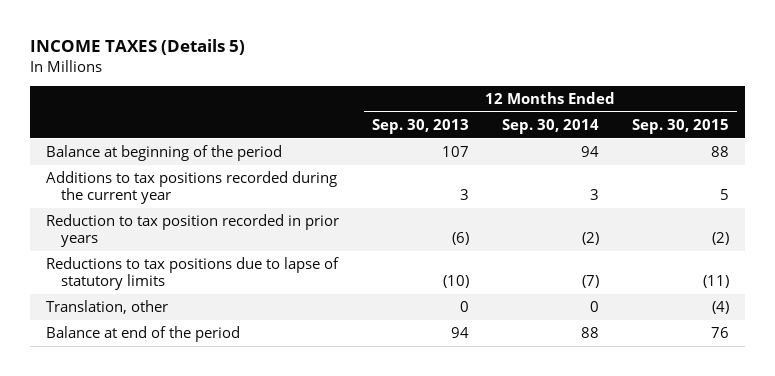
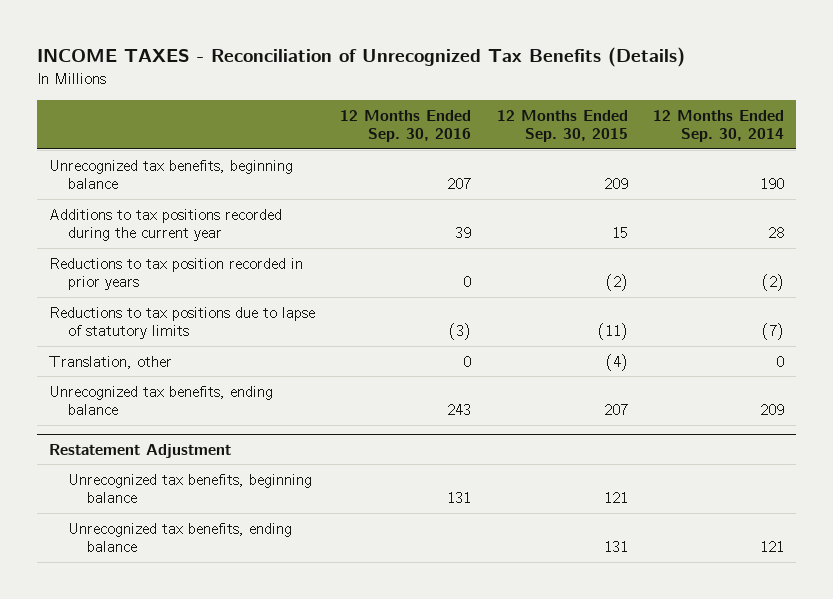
[29,39,245,56] INCOME TAXES (Details 5) -> [36,46,685,67] INCOME TAXES - Reconciliation of Unrecognized Tax Benefits (Details)
[371,118,469,134] Sep. 30, 2013 -> none
none -> [340,109,472,143] 12 Months Ended Sep. 30, 2016
[45,144,282,161] Balance at beginning of the period -> [49,159,294,190] Unrecognized tax benefits, beginning balance
[580,145,599,157] 94 -> [759,178,784,190] 190
[710,145,729,157] 88 -> [603,178,628,190] 209
[589,189,599,201] 3 -> [767,227,784,239] 28
[719,189,729,201] 5 -> [611,227,628,239] 15
[45,213,339,248] Reduction to tax position recorded in prior years -> [49,257,304,291] Reductions to tax position recorded in prior years
[45,325,240,342] Balance at end of the period -> none
none -> [49,385,274,416] Unrecognized tax benefits, ending balance
none -> [49,443,232,458] Restatement Adjustment
none -> [68,473,313,504] Unrecognized tax benefits, beginning balance
none -> [68,522,293,553] Unrecognized tax benefits, ending balance

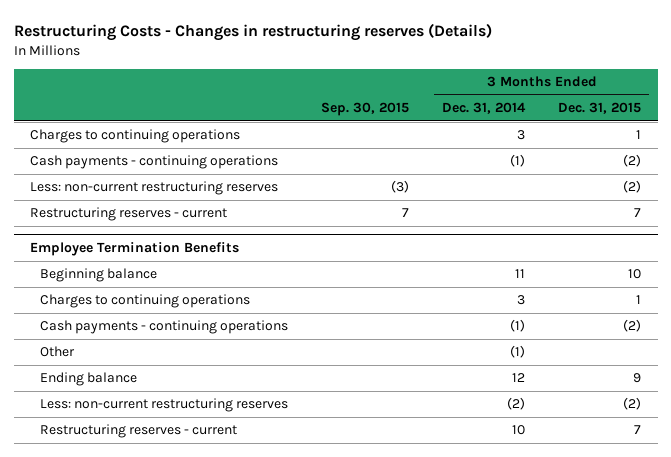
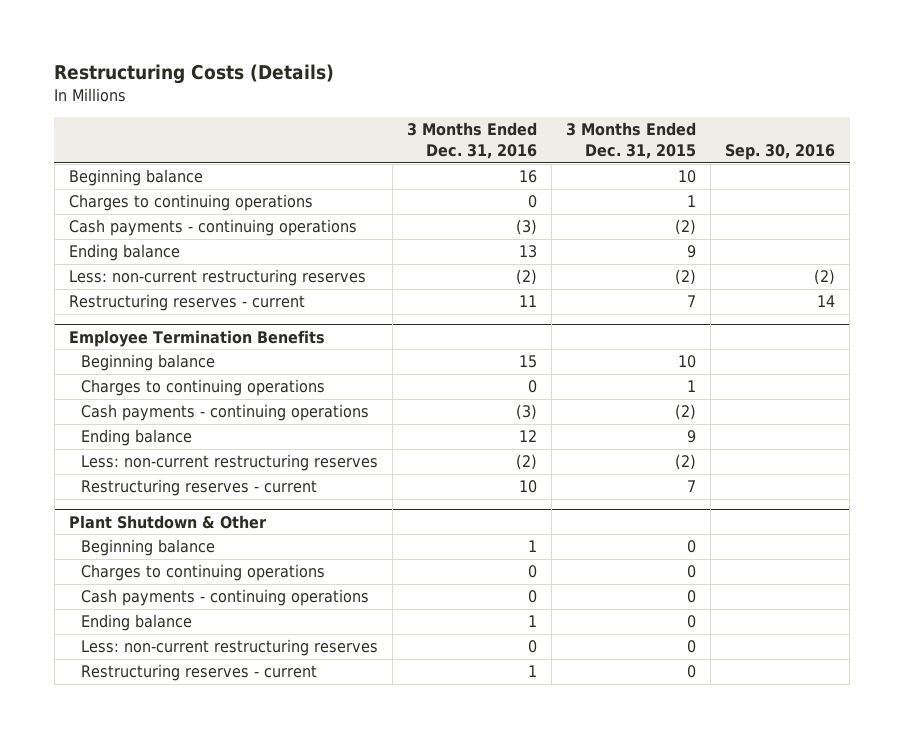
[13,22,492,41] Restructuring Costs - Changes in restructuring reserves (Details) -> [54,64,335,85] Restructuring Costs (Details)
[321,102,410,117] Sep. 30, 2015 -> none
[442,102,527,115] Dec. 31, 2014 -> none
none -> [407,122,538,159] 3 Months Ended Dec. 31, 2016
none -> [725,143,836,160] Sep. 30, 2016
none -> [68,169,203,187] Beginning balance
none -> [68,244,180,262] Ending balance
[40,346,76,358] Other -> none
none -> [68,514,267,529] Plant Shutdown & Other
none -> [81,539,216,557] Beginning balance
none -> [81,564,326,582] Charges to continuing operations
none -> [81,589,370,607] Cash payments - continuing operations
none -> [81,614,193,632] Ending balance
none -> [81,639,379,657] Less: non-current restructuring reserves
none -> [81,664,318,682] Restructuring reserves - current

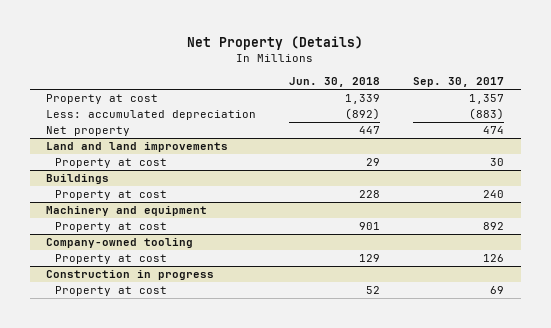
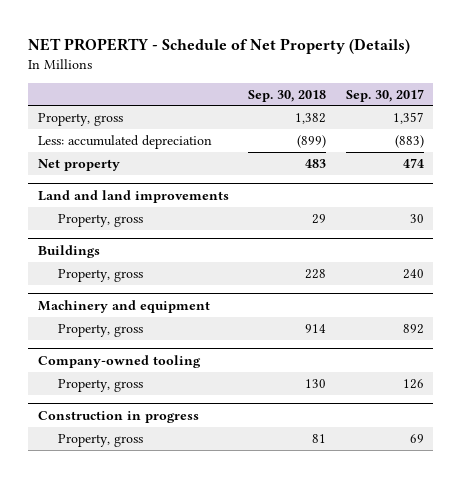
[187,36,364,51] Net Property (Details) -> [27,37,410,54] NET PROPERTY - Schedule of Net Property (Details)
[289,77,381,88] Jun. 30, 2018 -> none
none -> [248,89,327,102] Sep. 30, 2018
[46,94,159,105] Property at cost -> [37,112,123,126] Property, gross
[55,158,168,169] Property at cost -> [58,213,144,227] Property, gross
[55,190,168,201] Property at cost -> [58,268,144,282] Property, gross
[55,222,168,233] Property at cost -> [58,323,144,337] Property, gross
[55,254,168,265] Property at cost -> [58,378,144,392] Property, gross
[55,286,168,297] Property at cost -> [58,433,144,447] Property, gross

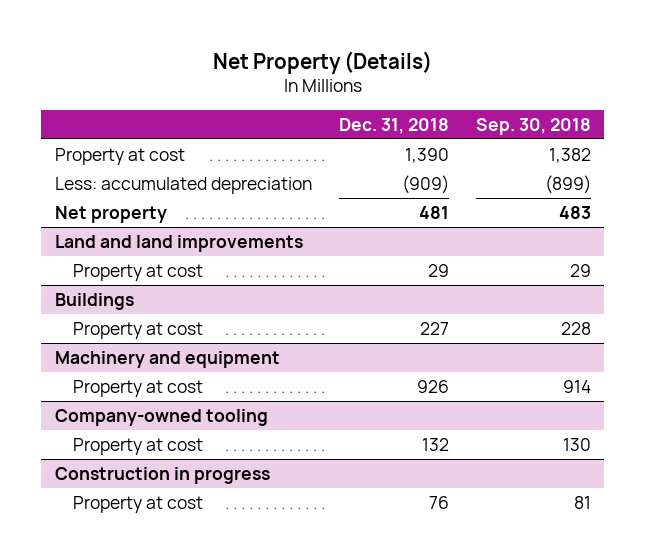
[27,37,410,54] NET PROPERTY - Schedule of Net Property (Details) -> [212,50,432,74] Net Property (Details)
[345,88,424,102] Sep. 30, 2017 -> none
none -> [338,117,449,134] Dec. 31, 2018
[37,112,123,126] Property, gross -> [54,147,185,165] Property at cost
[58,213,144,227] Property, gross -> [72,263,203,281] Property at cost
[58,268,144,282] Property, gross -> [72,321,203,339] Property at cost
[58,323,144,337] Property, gross -> [72,379,203,397] Property at cost
[58,378,144,392] Property, gross -> [72,437,203,455] Property at cost
[58,433,144,447] Property, gross -> [72,495,203,513] Property at cost

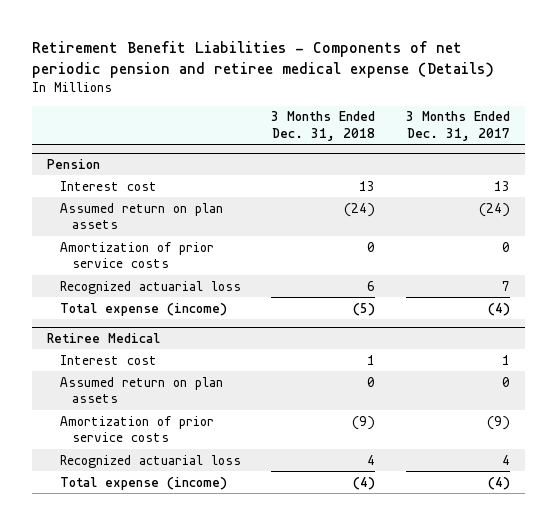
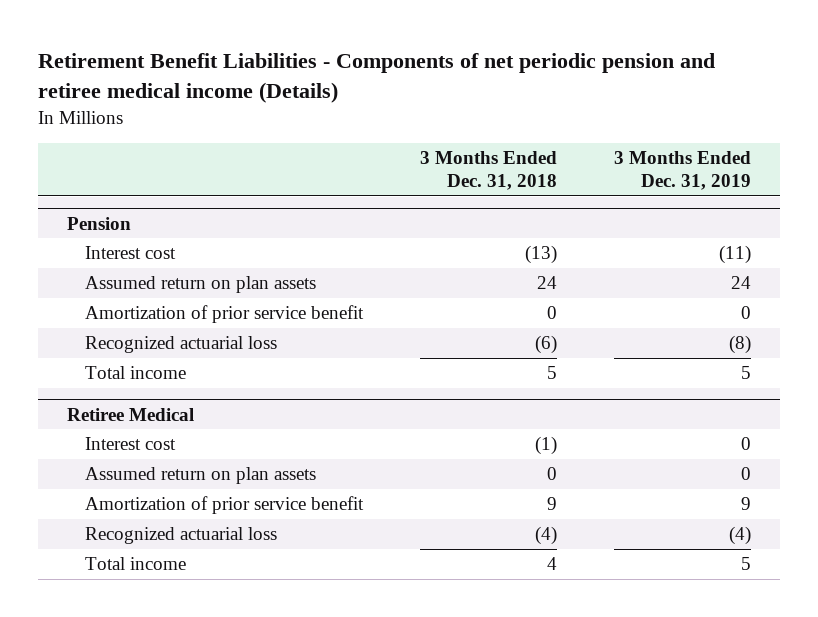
[32,41,495,79] Retirement Benefit Liabilities - Components of net periodic pension and retiree medical expense (Details) -> [38,53,716,104] Retirement Benefit Liabilities - Components of net periodic pension and retiree medical income (Details)
[405,111,510,141] 3 Months Ended Dec. 31, 2017 -> none
none -> [614,151,752,191] 3 Months Ended Dec. 31, 2019
[359,180,376,191] 13 -> [524,244,557,264] (13)
[344,202,376,217] (24) -> [536,275,557,289] 24
[59,241,214,269] Amortization of prior service costs -> [84,304,364,323] Amortization of prior service benefit
[367,280,376,291] 6 -> [534,334,557,354] (6)
[59,302,227,316] Total expense (income) -> [84,365,186,379] Total income
[353,302,376,316] (5) -> [546,365,557,379] 5
[367,354,376,365] 1 -> [534,435,557,455] (1)
[59,415,214,443] Amortization of prior service costs -> [84,495,364,514] Amortization of prior service benefit
[352,415,376,430] (9) -> [546,496,557,510] 9
[367,454,376,465] 4 -> [534,525,557,545] (4)
[59,476,227,490] Total expense (income) -> [84,556,186,570] Total income
[353,476,376,490] (4) -> [546,556,557,570] 4

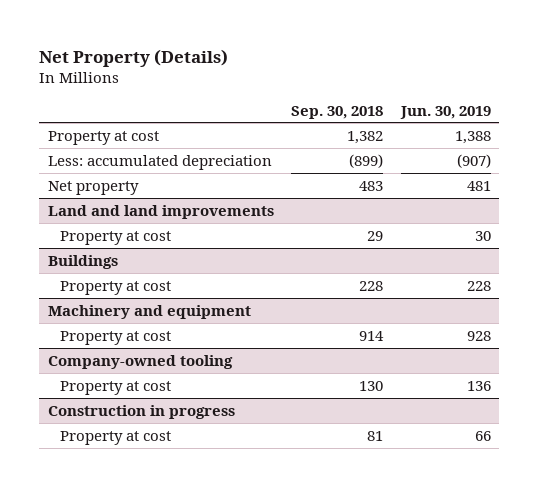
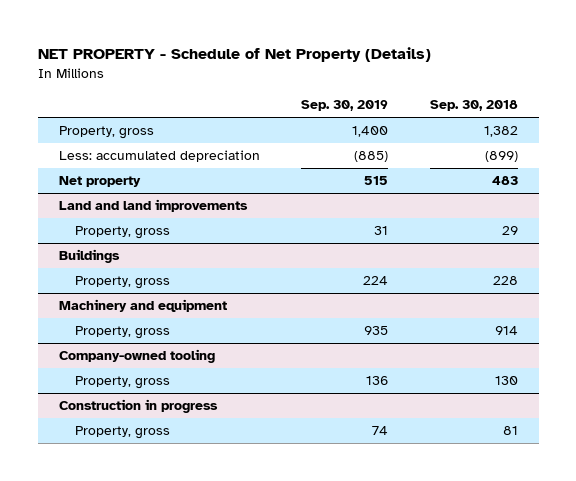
[39,48,229,67] Net Property (Details) -> [37,47,431,63] NET PROPERTY - Schedule of Net Property (Details)
[399,105,491,119] Jun. 30, 2019 -> none
none -> [301,100,389,112] Sep. 30, 2019
[48,130,160,145] Property at cost -> [58,126,154,140] Property, gross
[60,230,172,245] Property at cost -> [74,226,170,240] Property, gross
[60,280,172,295] Property at cost -> [74,276,170,290] Property, gross
[60,330,172,345] Property at cost -> [74,326,170,340] Property, gross
[60,380,172,395] Property at cost -> [74,376,170,390] Property, gross
[60,430,172,445] Property at cost -> [74,426,170,440] Property, gross

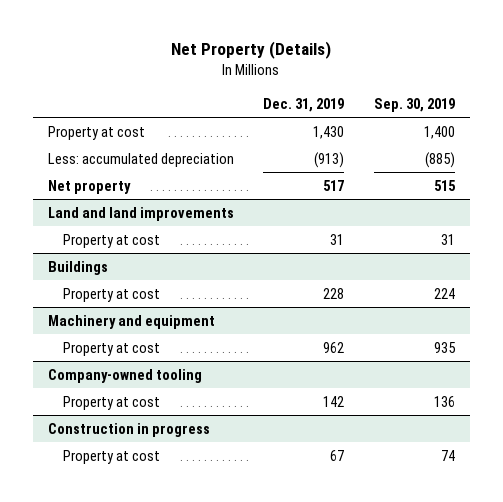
[37,47,431,63] NET PROPERTY - Schedule of Net Property (Details) -> [171,41,332,60] Net Property (Details)
[429,100,518,112] Sep. 30, 2018 -> none
none -> [263,97,345,112] Dec. 31, 2019
[58,126,154,140] Property, gross -> [47,125,145,140] Property at cost
[74,226,170,240] Property, gross -> [63,233,161,248] Property at cost
[74,276,170,290] Property, gross -> [63,287,161,302] Property at cost
[74,326,170,340] Property, gross -> [63,341,161,356] Property at cost
[74,376,170,390] Property, gross -> [63,395,161,410] Property at cost
[74,426,170,440] Property, gross -> [63,449,161,464] Property at cost

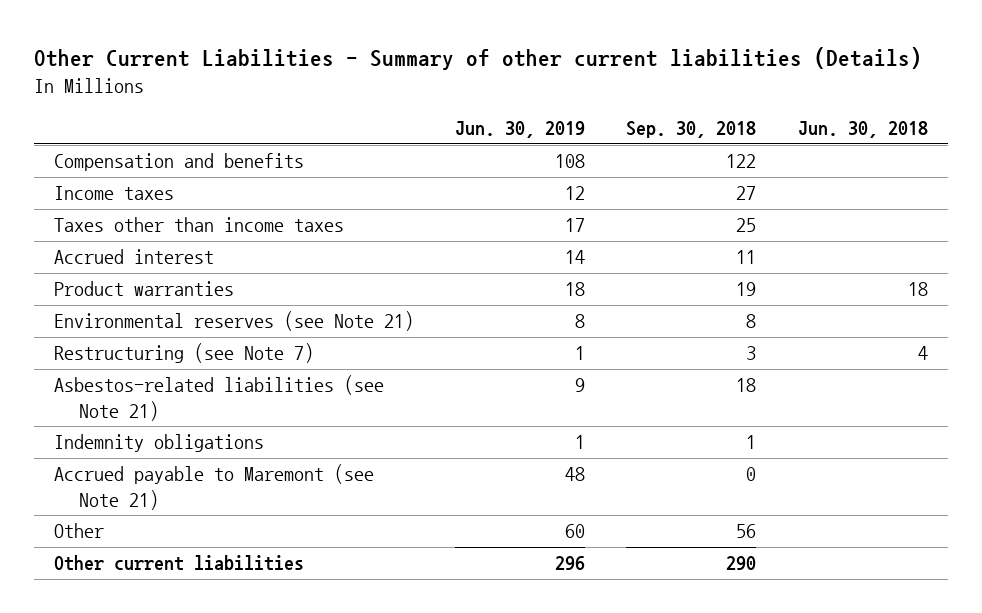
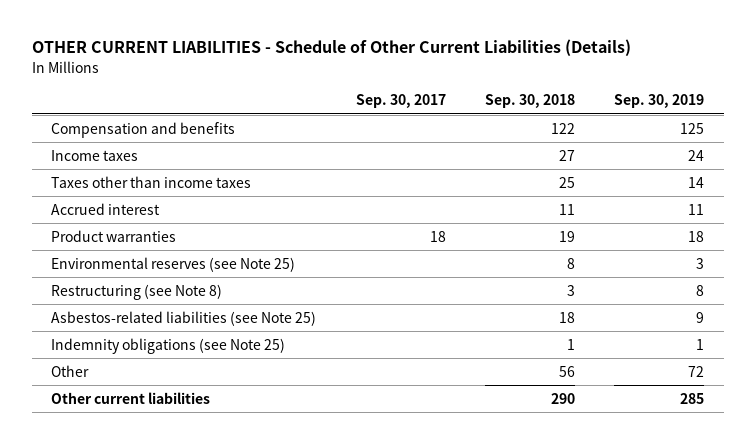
[33,46,922,70] Other Current Liabilities - Summary of other current liabilities (Details) -> [31,39,631,57] OTHER CURRENT LIABILITIES - Schedule of Other Current Liabilities (Details)
[455,121,586,139] Jun. 30, 2019 -> none
[797,121,928,139] Jun. 30, 2018 -> none
none -> [355,94,446,109] Sep. 30, 2017
none -> [614,94,705,109] Sep. 30, 2019
[54,464,375,510] Accrued payable to Maremont (see Note 21) -> none
[54,311,415,332] Environmental reserves (see Note 21) -> [51,256,296,272] Environmental reserves (see Note 25)
[54,343,315,364] Restructuring (see Note 7) -> [51,283,223,300] Restructuring (see Note 8)
[54,375,385,421] Asbestos-related liabilities (see Note 21) -> [51,310,317,326] Asbestos-related liabilities (see Note 25)
[54,434,265,453] Indemnity obligations -> [51,337,286,354] Indemnity obligations (see Note 25)

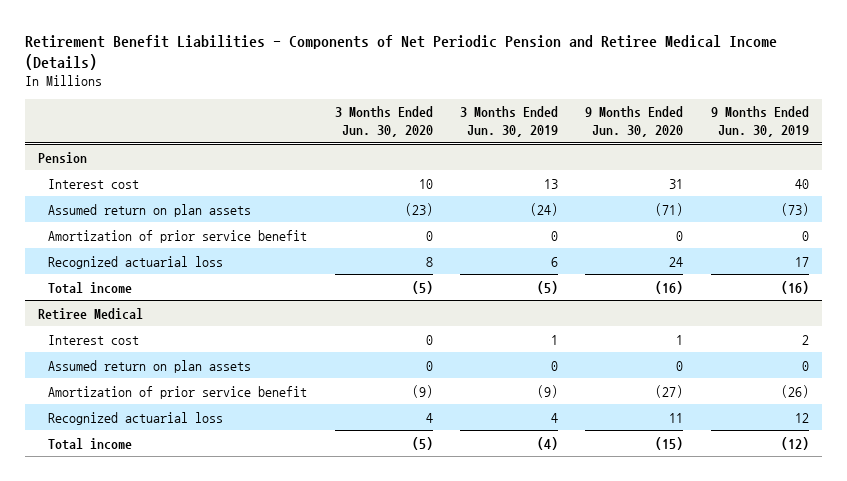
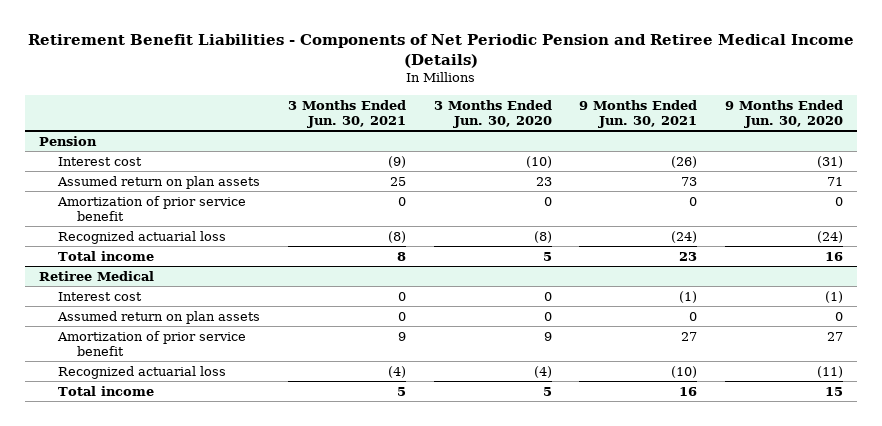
[460,106,559,137] 3 Months Ended Jun. 30, 2019 -> none
[710,106,809,137] 9 Months Ended Jun. 30, 2019 -> none
none -> [287,99,406,128] 3 Months Ended Jun. 30, 2021
none -> [579,99,698,128] 9 Months Ended Jun. 30, 2021
[418,178,433,189] 10 -> [525,155,552,168] (10)
[669,178,684,189] 31 -> [816,155,843,168] (31)
[404,202,433,216] (23) -> [535,176,552,186] 23
[655,202,684,216] (71) -> [826,176,843,186] 71
[425,256,433,267] 8 -> [533,230,552,243] (8)
[669,256,684,267] 24 -> [816,230,843,243] (24)
[411,280,433,294] (5) -> [542,251,552,261] 5
[655,280,684,294] (16) -> [824,251,843,261] 16
[676,334,684,345] 1 -> [824,290,843,303] (1)
[411,384,433,398] (9) -> [543,331,552,341] 9
[655,384,684,398] (27) -> [826,331,843,341] 27
[425,412,433,423] 4 -> [533,365,552,378] (4)
[669,412,684,423] 11 -> [816,365,843,378] (11)
[411,436,433,450] (5) -> [542,386,552,396] 5
[655,436,684,450] (15) -> [824,386,843,396] 15

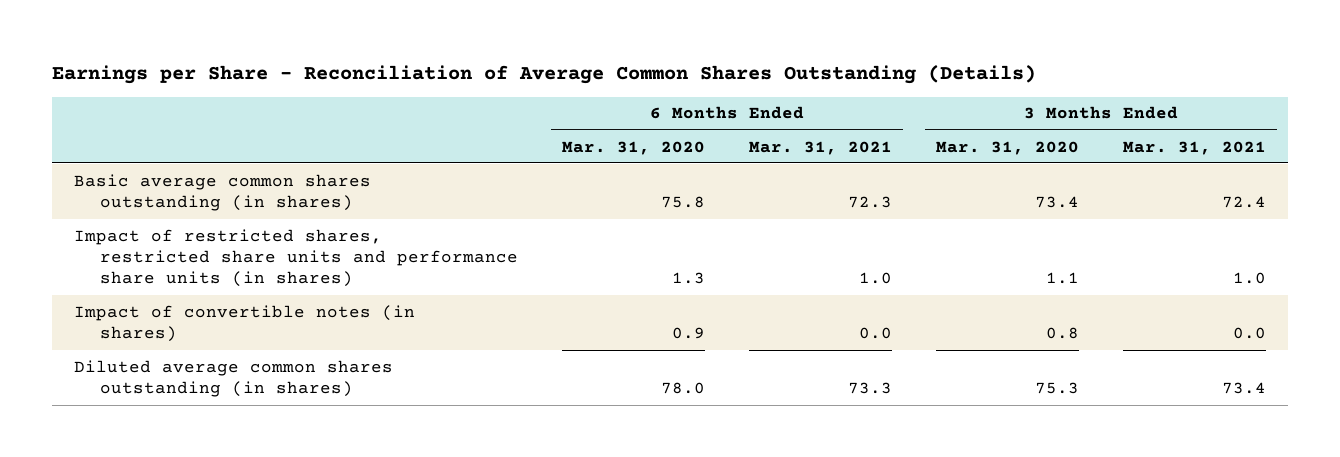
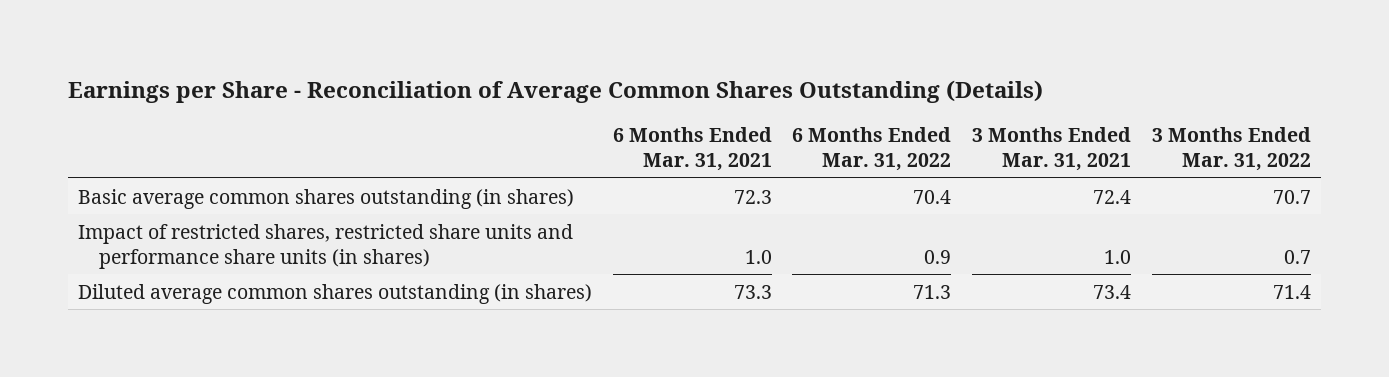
[562,140,706,155] Mar. 31, 2020 -> none
[936,140,1080,155] Mar. 31, 2020 -> none
none -> [792,127,952,172] 6 Months Ended Mar. 31, 2022
none -> [1151,127,1311,172] 3 Months Ended Mar. 31, 2022
[73,304,415,343] Impact of convertible notes (in shares) -> none

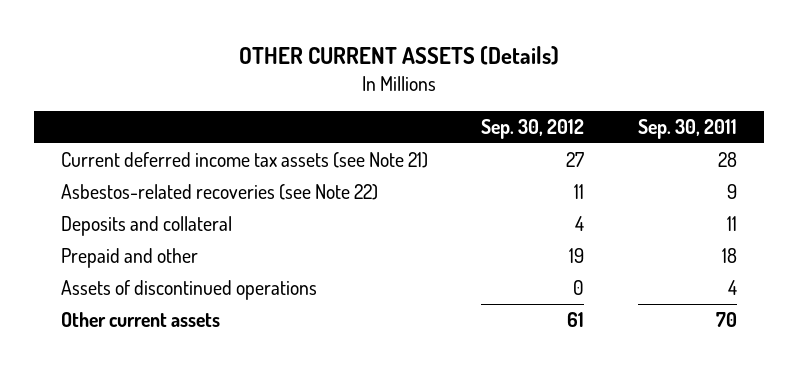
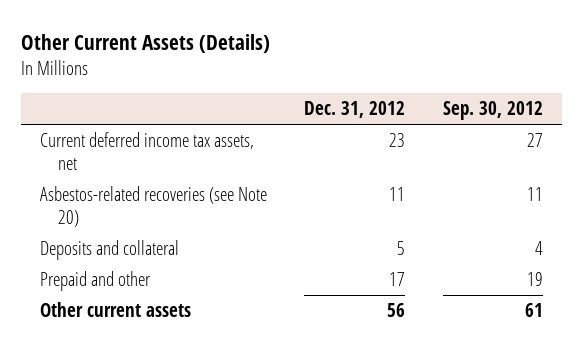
[238,46,559,66] OTHER CURRENT ASSETS (Details) -> [21,33,271,53] Other Current Assets (Details)
[637,118,737,139] Sep. 30, 2011 -> none
none -> [304,101,406,119] Dec. 31, 2012
[60,152,428,169] Current deferred income tax assets (see Note 21) -> [39,131,254,171] Current deferred income tax assets, net
[60,184,378,201] Asbestos-related recoveries (see Note 22) -> [39,185,267,228] Asbestos-related recoveries (see Note 20)
[60,280,317,301] Assets of discontinued operations -> none

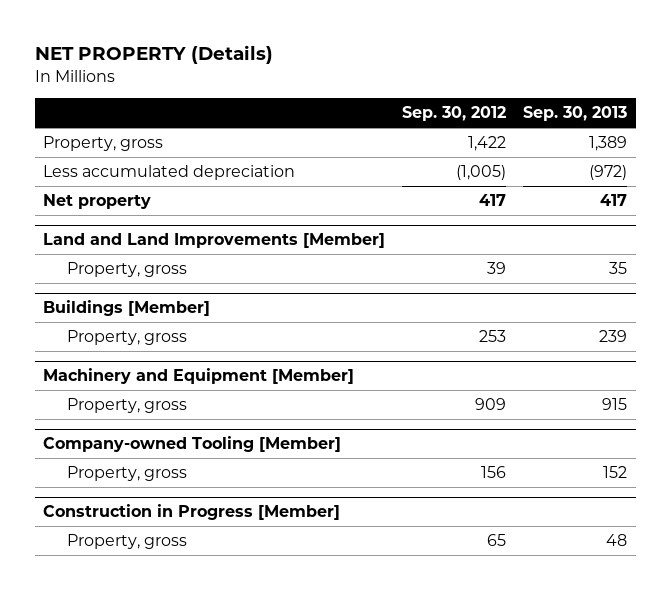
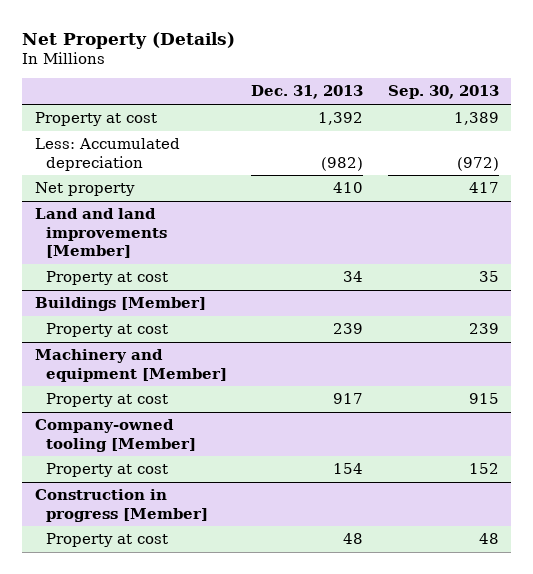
[34,45,273,65] NET PROPERTY (Details) -> [22,31,236,49] Net Property (Details)
[402,106,507,122] Sep. 30, 2012 -> none
none -> [251,85,364,100] Dec. 31, 2013
[43,136,164,152] Property, gross -> [34,112,157,127] Property at cost
[43,165,296,181] Less accumulated depreciation -> [34,138,180,171] Less: Accumulated depreciation
[43,233,386,249] Land and Land Improvements [Member] -> [34,208,167,259] Land and land improvements [Member]
[66,262,187,278] Property, gross -> [45,271,168,286] Property at cost
[66,330,187,346] Property, gross -> [45,323,168,338] Property at cost
[43,368,355,385] Machinery and Equipment [Member] -> [34,349,227,382] Machinery and equipment [Member]
[66,398,187,414] Property, gross -> [45,393,168,408] Property at cost
[43,436,342,453] Company-owned Tooling [Member] -> [34,419,196,452] Company-owned tooling [Member]
[66,466,187,482] Property, gross -> [45,463,168,478] Property at cost
[43,504,341,521] Construction in Progress [Member] -> [34,489,208,522] Construction in progress [Member]
[66,534,187,550] Property, gross -> [45,533,168,548] Property at cost

